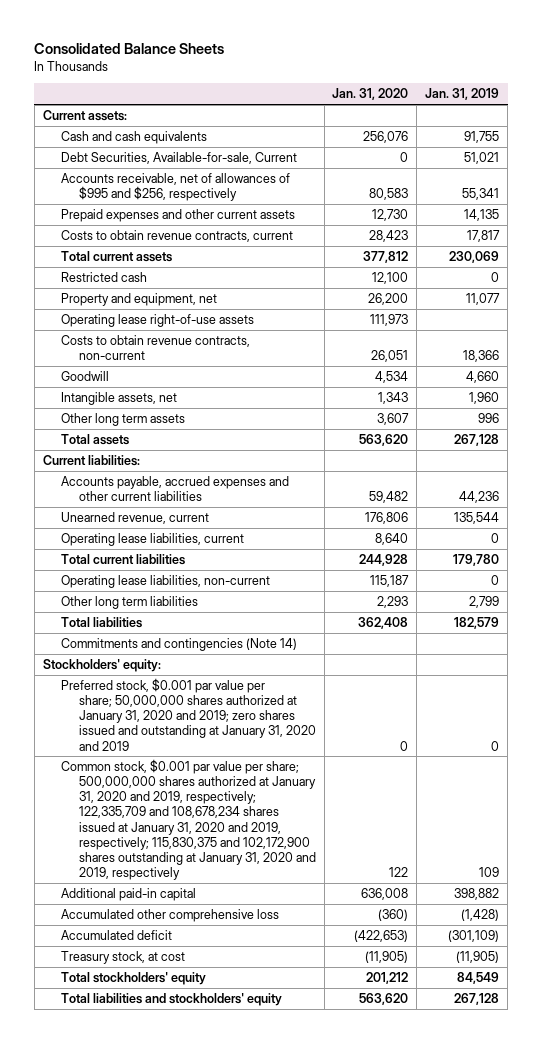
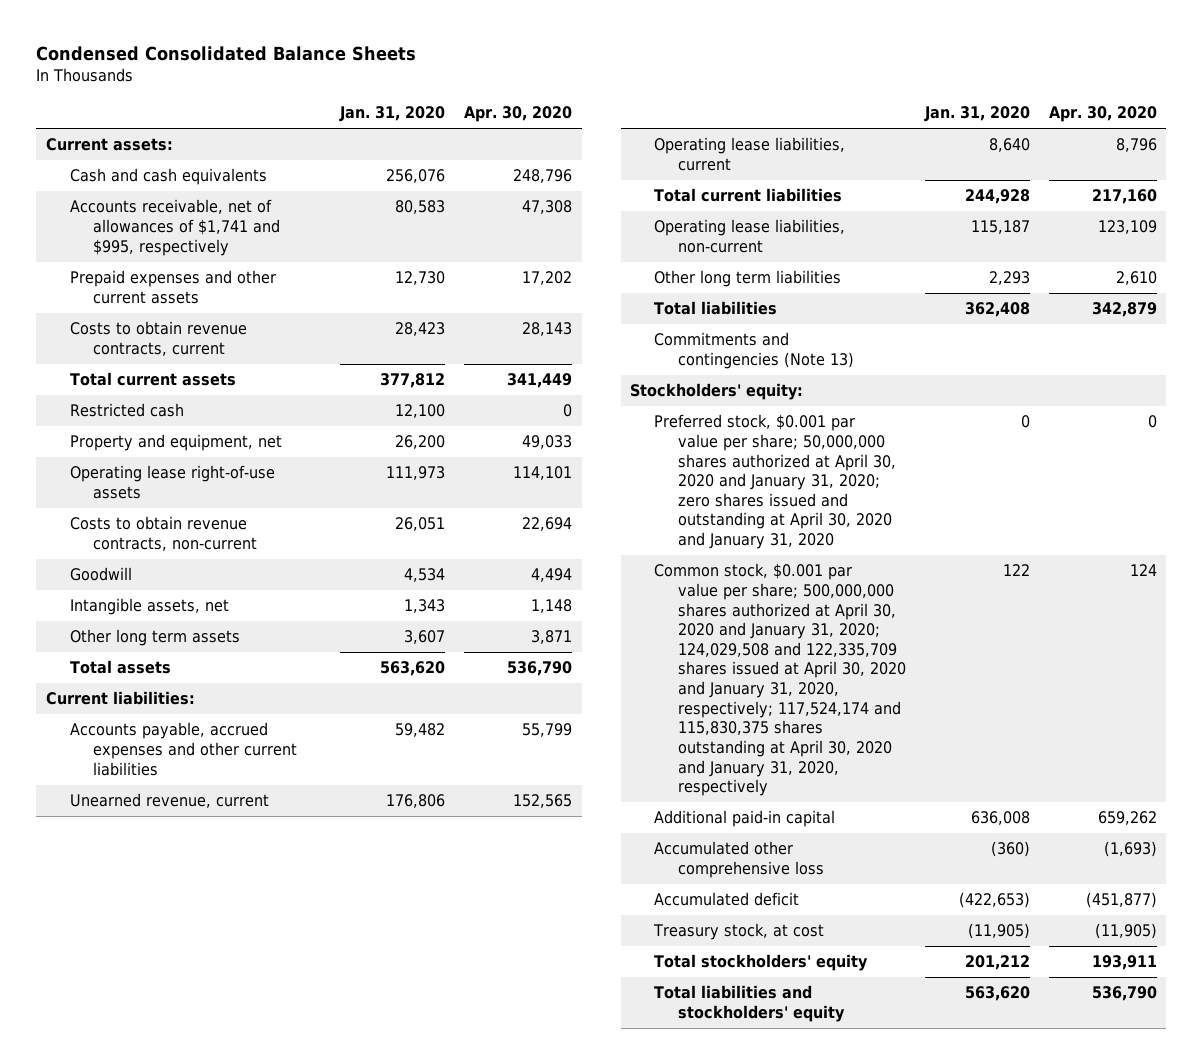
[34,42,225,54] Consolidated Balance Sheets -> [36,46,417,62] Condensed Consolidated Balance Sheets
[425,88,500,101] Jan. 31, 2019 -> none
none -> [464,106,573,123] Apr. 30, 2020
[60,152,297,165] Debt Securities, Available-for-sale, Current -> none
[60,173,290,202] Accounts receivable, net of allowances of $995 and $256, respectively -> [69,199,281,256] Accounts receivable, net of allowances of $1,741 and $995, respectively
[60,638,297,652] Commitments and contingencies (Note 14) -> [654,332,854,369] Commitments and contingencies (Note 13)
[60,678,316,751] Preferred stock, $0.001 par value per share; 50,000,000 shares authorized at January 31, 2020 and 2019; zero shares issued and outstanding at January 31, 2020 and 2019 -> [654,414,896,550] Preferred stock, $0.001 par value per share; 50,000,000 shares authorized at April 30, 2020 and January 31, 2020; zero shares issued and outstanding at April 30, 2020 and January 31, 2020
[60,759,316,880] Common stock, $0.001 par value per share; 500,000,000 shares authorized at January 31, 2020 and 2019, respectively; 122,335,709 and 108,678,234 shares issued at January 31, 2020 and 2019, respectively; 115,830,375 and 102,172,900 shares outstanding at January 31, 2020 and 2019, respectively -> [654,563,906,797] Common stock, $0.001 par value per share; 500,000,000 shares authorized at April 30, 2020 and January 31, 2020; 124,029,508 and 122,335,709 shares issued at April 30, 2020 and January 31, 2020, respectively; 117,524,174 and 115,830,375 shares outstanding at April 30, 2020 and January 31, 2020, respectively

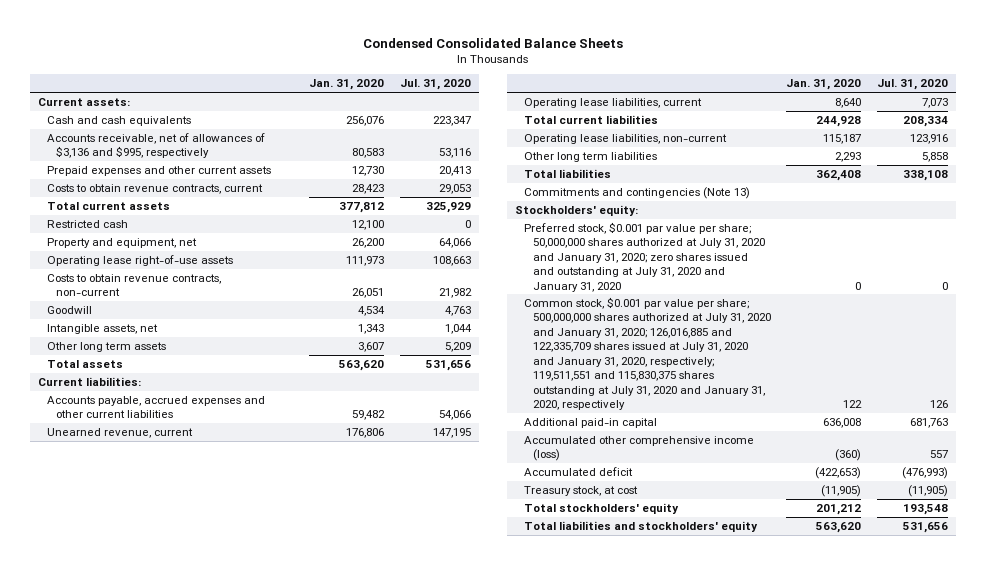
[464,106,573,123] Apr. 30, 2020 -> none
none -> [399,79,471,91] Jul. 31, 2020
[69,199,281,256] Accounts receivable, net of allowances of $1,741 and $995, respectively -> [46,132,265,159] Accounts receivable, net of allowances of $3,136 and $995, respectively
[654,414,896,550] Preferred stock, $0.001 par value per share; 50,000,000 shares authorized at April 30, 2020 and January 31, 2020; zero shares issued and outstanding at April 30, 2020 and January 31, 2020 -> [523,221,765,292] Preferred stock, $0.001 par value per share; 50,000,000 shares authorized at July 31, 2020 and January 31, 2020; zero shares issued and outstanding at July 31, 2020 and January 31, 2020
[654,563,906,797] Common stock, $0.001 par value per share; 500,000,000 shares authorized at April 30, 2020 and January 31, 2020; 124,029,508 and 122,335,709 shares issued at April 30, 2020 and January 31, 2020, respectively; 117,524,174 and 115,830,375 shares outstanding at April 30, 2020 and January 31, 2020, respectively -> [523,296,771,411] Common stock, $0.001 par value per share; 500,000,000 shares authorized at July 31, 2020 and January 31, 2020; 126,016,885 and 122,335,709 shares issued at July 31, 2020 and January 31, 2020, respectively; 119,511,551 and 115,830,375 shares outstanding at July 31, 2020 and January 31, 2020, respectively
[654,841,824,878] Accumulated other comprehensive loss -> [523,435,754,462] Accumulated other comprehensive income (loss)

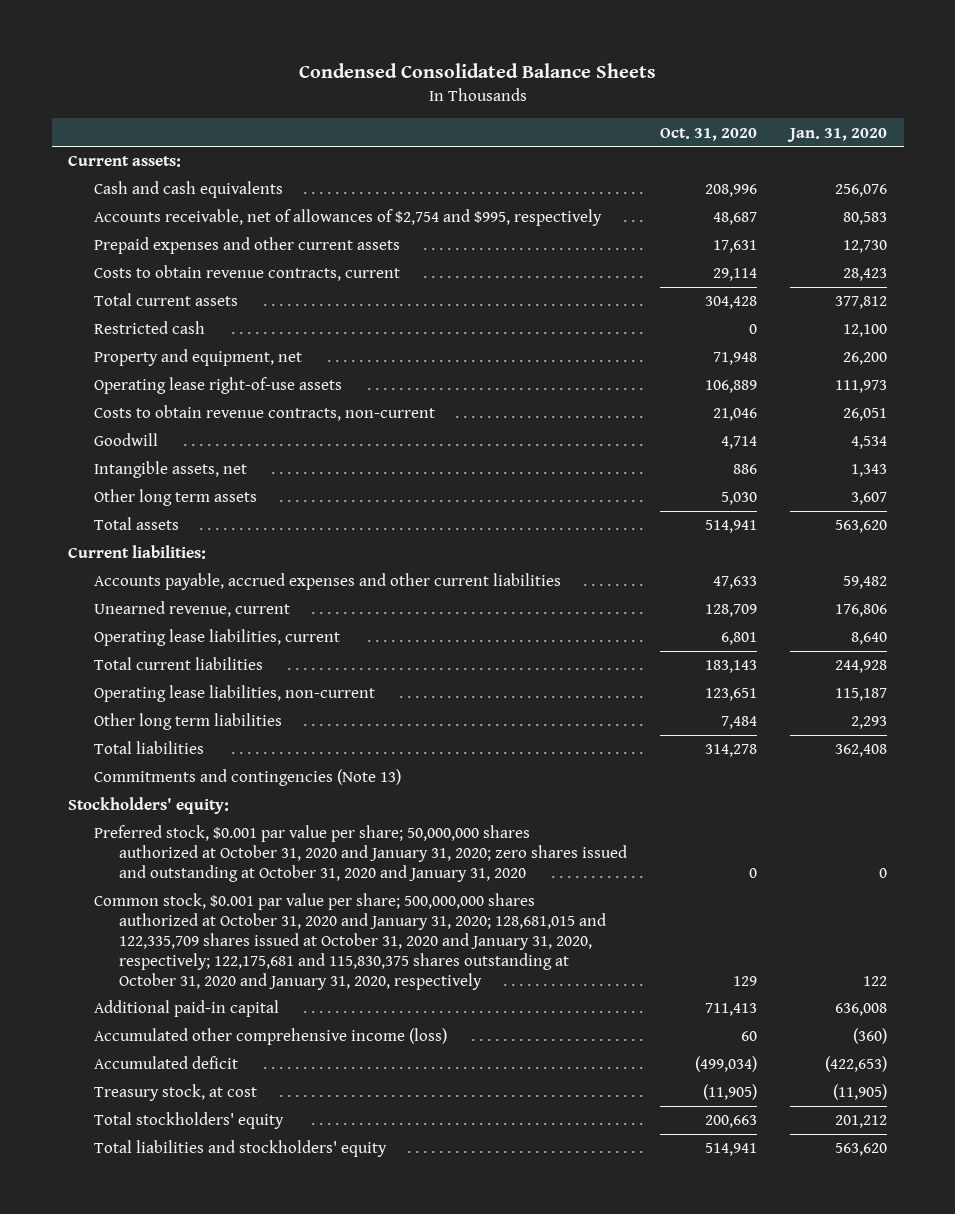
[399,79,471,91] Jul. 31, 2020 -> none
none -> [659,127,757,141] Oct. 31, 2020
[46,132,265,159] Accounts receivable, net of allowances of $3,136 and $995, respectively -> [93,209,602,227] Accounts receivable, net of allowances of $2,754 and $995, respectively
[523,221,765,292] Preferred stock, $0.001 par value per share; 50,000,000 shares authorized at July 31, 2020 and January 31, 2020; zero shares issued and outstanding at July 31, 2020 and January 31, 2020 -> [93,825,627,882] Preferred stock, $0.001 par value per share; 50,000,000 shares authorized at October 31, 2020 and January 31, 2020; zero shares issued and outstanding at October 31, 2020 and January 31, 2020
[523,296,771,411] Common stock, $0.001 par value per share; 500,000,000 shares authorized at July 31, 2020 and January 31, 2020; 126,016,885 and 122,335,709 shares issued at July 31, 2020 and January 31, 2020, respectively; 119,511,551 and 115,830,375 shares outstanding at July 31, 2020 and January 31, 2020, respectively -> [93,893,606,990] Common stock, $0.001 par value per share; 500,000,000 shares authorized at October 31, 2020 and January 31, 2020; 128,681,015 and 122,335,709 shares issued at October 31, 2020 and January 31, 2020, respectively; 122,175,681 and 115,830,375 shares outstanding at October 31, 2020 and January 31, 2020, respectively

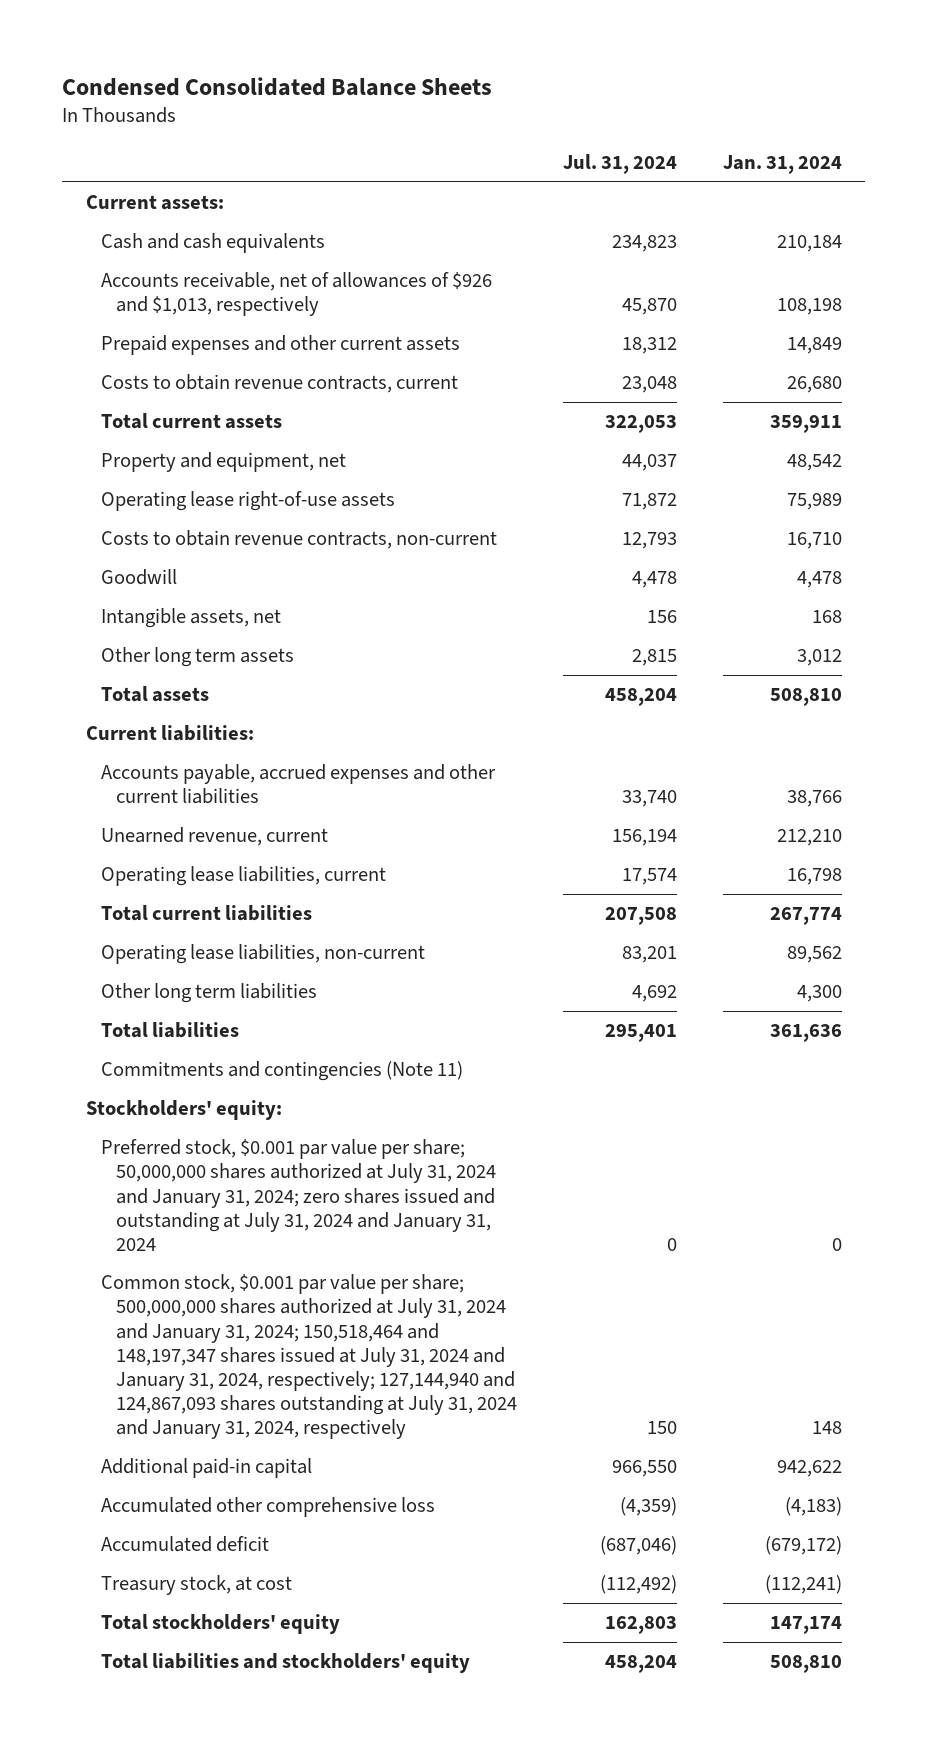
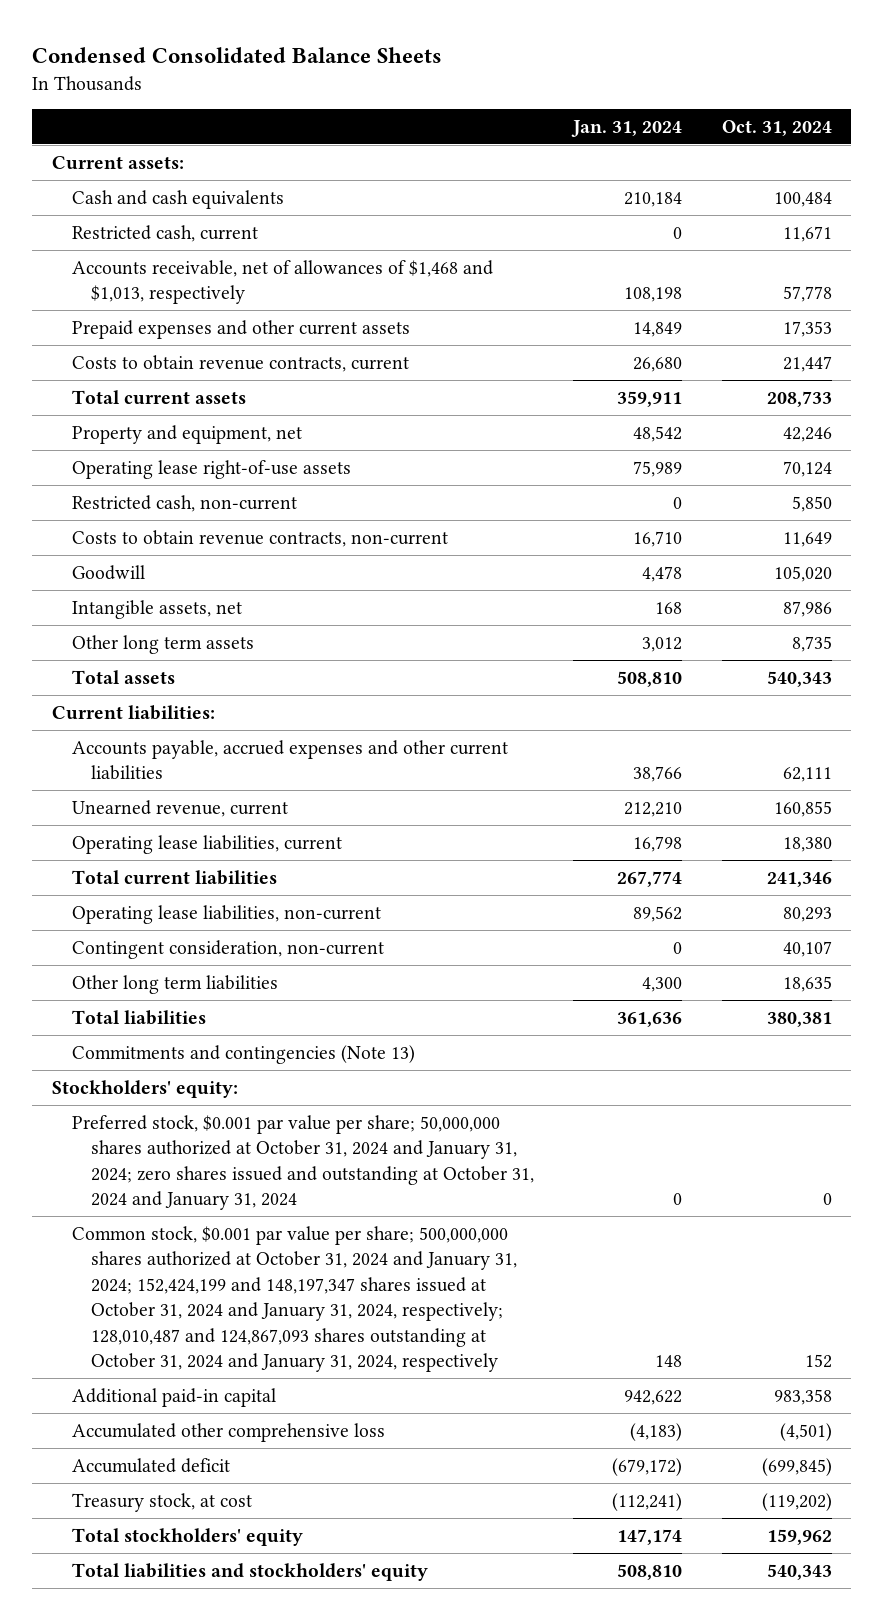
[562,154,677,175] Jul. 31, 2024 -> none
none -> [721,120,832,137] Oct. 31, 2024
none -> [71,224,258,242] Restricted cash, current
[100,272,492,317] Accounts receivable, net of allowances of $926 and $1,013, respectively -> [71,259,493,305] Accounts receivable, net of allowances of $1,468 and $1,013, respectively
none -> [71,494,297,512] Restricted cash, non-current
none -> [71,939,384,959] Contingent consideration, non-current
[100,1061,463,1082] Commitments and contingencies (Note 11) -> [71,1044,415,1064] Commitments and contingencies (Note 13)
[100,1139,496,1251] Preferred stock, $0.001 par value per share; 50,000,000 shares authorized at July 31, 2024 and January 31, 2024; zero shares issued and outstanding at July 31, 2024 and January 31, 2024 -> [71,1114,535,1211] Preferred stock, $0.001 par value per share; 50,000,000 shares authorized at October 31, 2024 and January 31, 2024; zero shares issued and outstanding at October 31, 2024 and January 31, 2024
[100,1274,517,1440] Common stock, $0.001 par value per share; 500,000,000 shares authorized at July 31, 2024 and January 31, 2024; 150,518,464 and 148,197,347 shares issued at July 31, 2024 and January 31, 2024, respectively; 127,144,940 and 124,867,093 shares outstanding at July 31, 2024 and January 31, 2024, respectively -> [71,1225,518,1373] Common stock, $0.001 par value per share; 500,000,000 shares authorized at October 31, 2024 and January 31, 2024; 152,424,199 and 148,197,347 shares issued at October 31, 2024 and January 31, 2024, respectively; 128,010,487 and 124,867,093 shares outstanding at October 31, 2024 and January 31, 2024, respectively

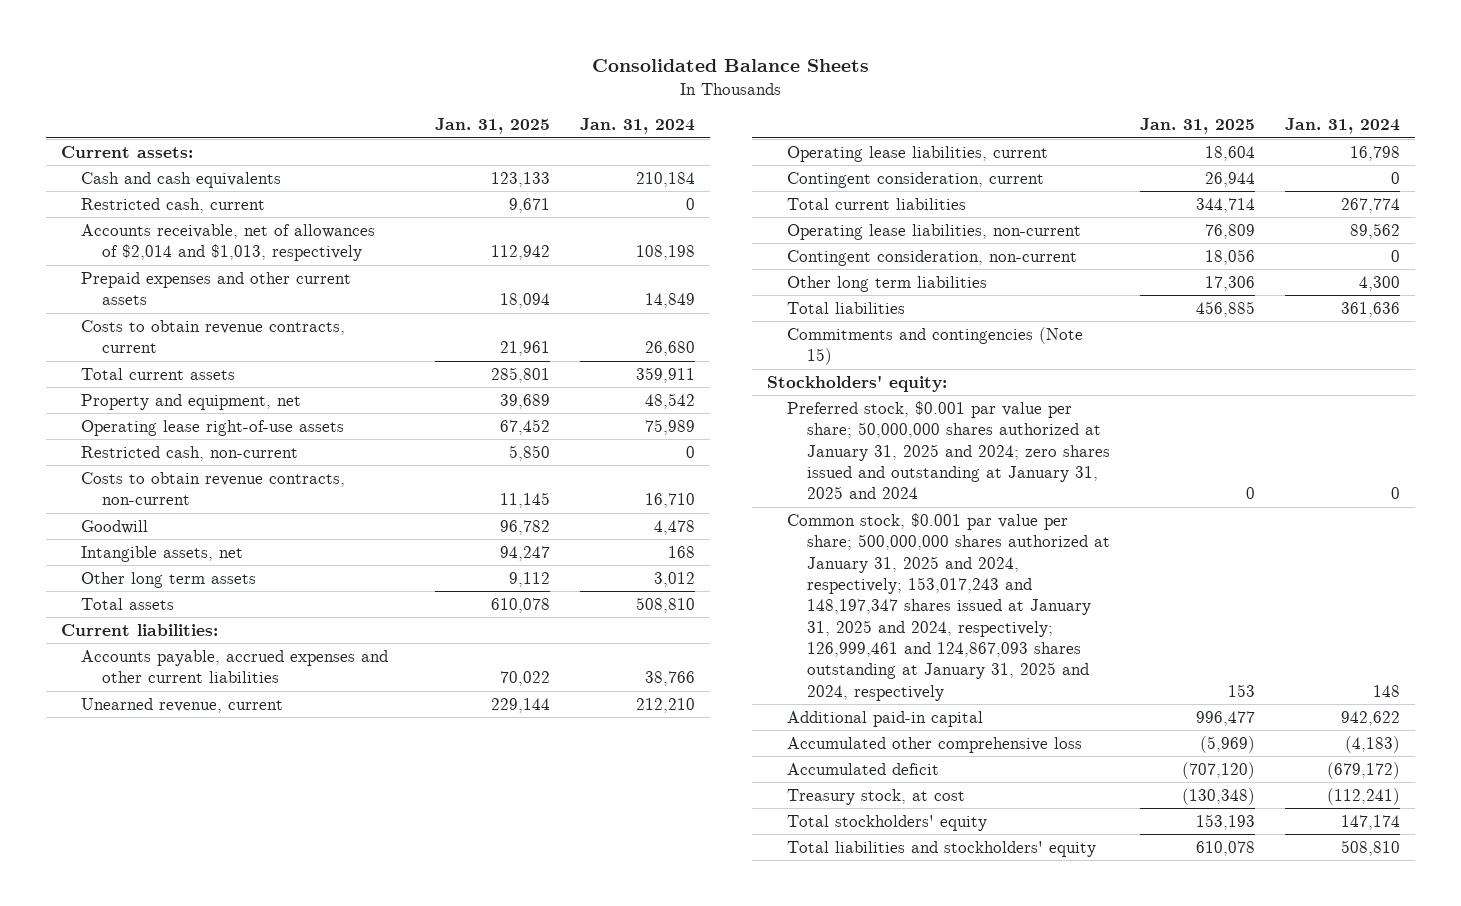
[32,46,443,63] Condensed Consolidated Balance Sheets -> [591,59,869,73] Consolidated Balance Sheets
[721,120,832,137] Oct. 31, 2024 -> none
none -> [434,118,550,135] Jan. 31, 2025
[71,259,493,305] Accounts receivable, net of allowances of $1,468 and $1,013, respectively -> [81,223,376,262] Accounts receivable, net of allowances of $2,014 and $1,013, respectively
none -> [786,171,1044,188] Contingent consideration, current
[71,1044,415,1064] Commitments and contingencies (Note 13) -> [786,326,1083,366] Commitments and contingencies (Note 15)
[71,1114,535,1211] Preferred stock, $0.001 par value per share; 50,000,000 shares authorized at October 31, 2024 and January 31, 2024; zero shares issued and outstanding at October 31, 2024 and January 31, 2024 -> [786,400,1111,500] Preferred stock, $0.001 par value per share; 50,000,000 shares authorized at January 31, 2025 and 2024; zero shares issued and outstanding at January 31, 2025 and 2024
[71,1225,518,1373] Common stock, $0.001 par value per share; 500,000,000 shares authorized at October 31, 2024 and January 31, 2024; 152,424,199 and 148,197,347 shares issued at October 31, 2024 and January 31, 2024, respectively; 128,010,487 and 124,867,093 shares outstanding at October 31, 2024 and January 31, 2024, respectively -> [786,512,1111,701] Common stock, $0.001 par value per share; 500,000,000 shares authorized at January 31, 2025 and 2024, respectively; 153,017,243 and 148,197,347 shares issued at January 31, 2025 and 2024, respectively; 126,999,461 and 124,867,093 shares outstanding at January 31, 2025 and 2024, respectively

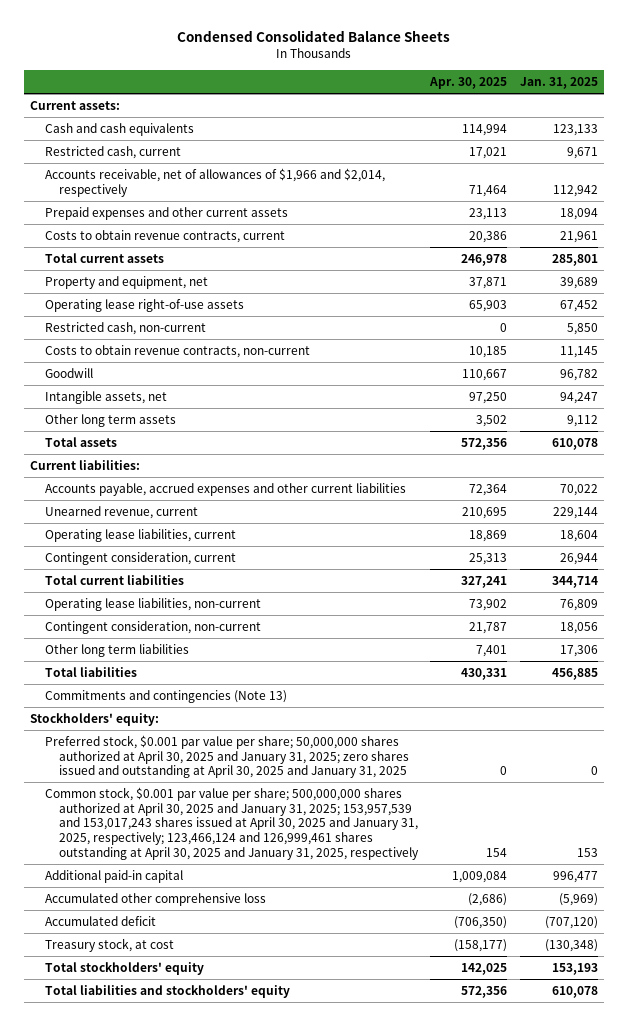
[591,59,869,73] Consolidated Balance Sheets -> [176,30,450,43] Condensed Consolidated Balance Sheets
[579,118,695,135] Jan. 31, 2024 -> none
none -> [429,77,508,90] Apr. 30, 2025
[81,223,376,262] Accounts receivable, net of allowances of $2,014 and $1,013, respectively -> [44,167,385,197] Accounts receivable, net of allowances of $1,966 and $2,014, respectively
[786,326,1083,366] Commitments and contingencies (Note 15) -> [44,689,287,703] Commitments and contingencies (Note 13)
[786,400,1111,500] Preferred stock, $0.001 par value per share; 50,000,000 shares authorized at January 31, 2025 and 2024; zero shares issued and outstanding at January 31, 2025 and 2024 -> [44,734,410,779] Preferred stock, $0.001 par value per share; 50,000,000 shares authorized at April 30, 2025 and January 31, 2025; zero shares issued and outstanding at April 30, 2025 and January 31, 2025
[786,512,1111,701] Common stock, $0.001 par value per share; 500,000,000 shares authorized at January 31, 2025 and 2024, respectively; 153,017,243 and 148,197,347 shares issued at January 31, 2025 and 2024, respectively; 126,999,461 and 124,867,093 shares outstanding at January 31, 2025 and 2024, respectively -> [44,786,420,860] Common stock, $0.001 par value per share; 500,000,000 shares authorized at April 30, 2025 and January 31, 2025; 153,957,539 and 153,017,243 shares issued at April 30, 2025 and January 31, 2025, respectively; 123,466,124 and 126,999,461 shares outstanding at April 30, 2025 and January 31, 2025, respectively

